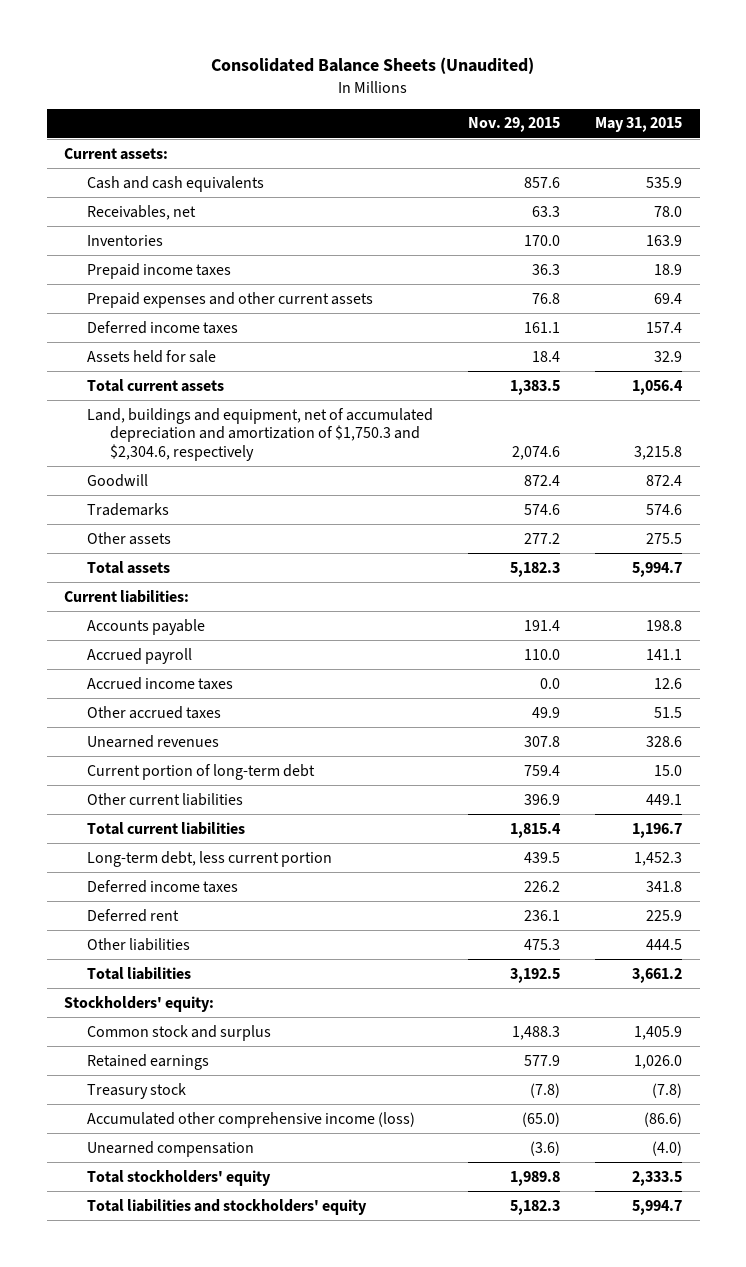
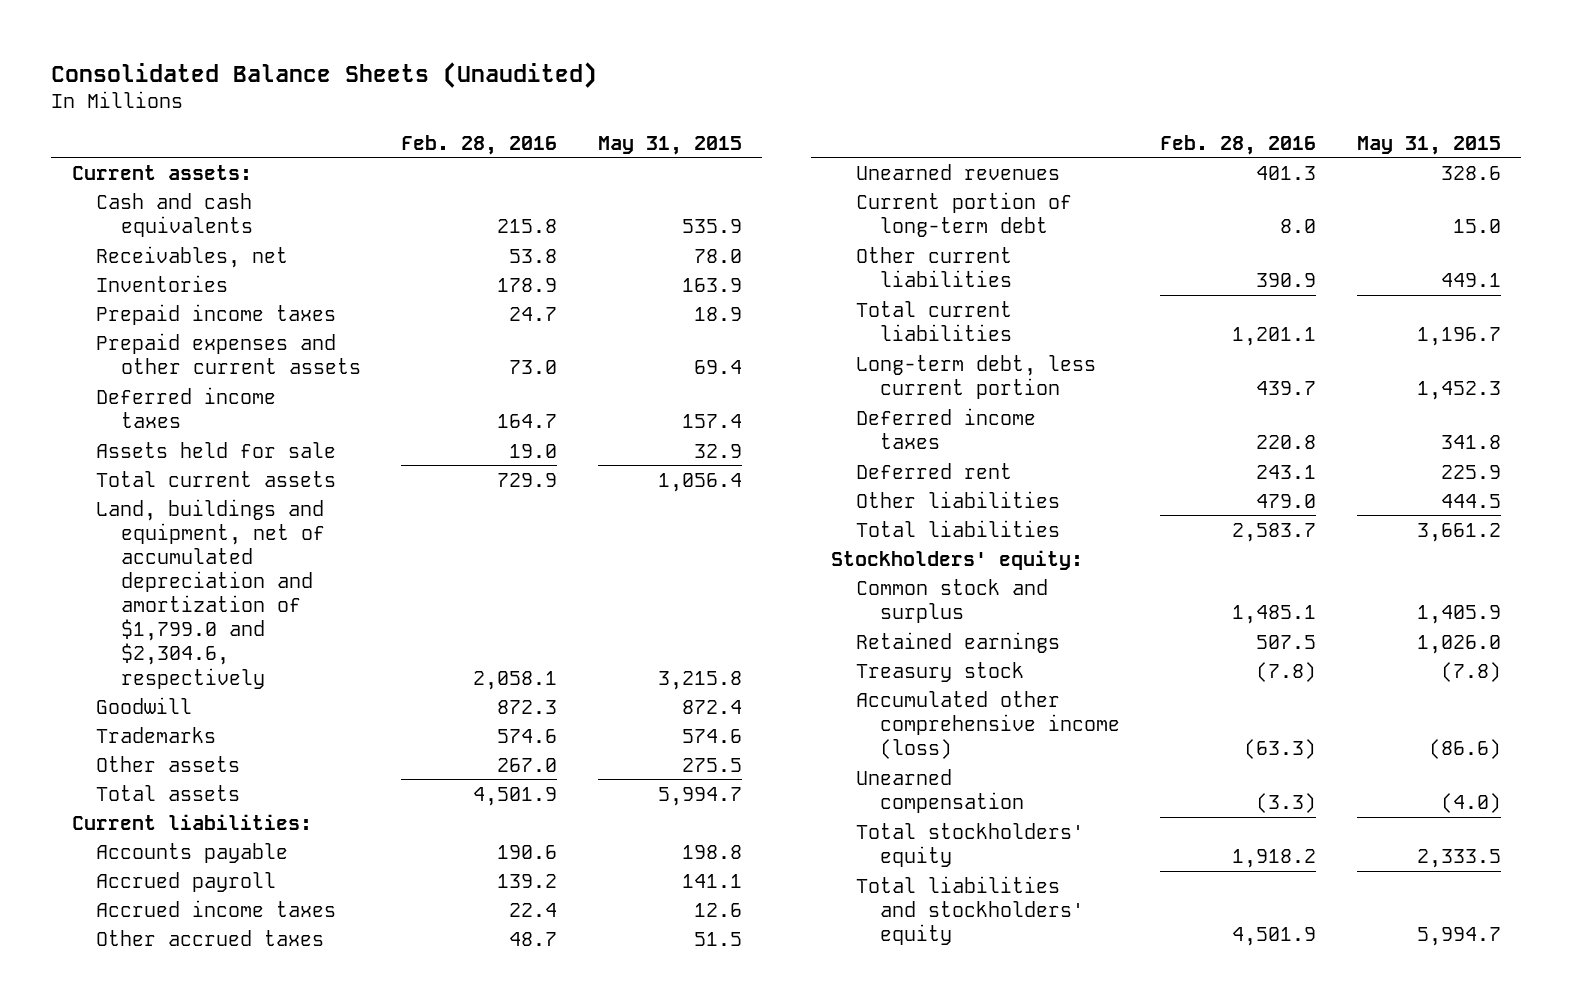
[467,117,560,133] Nov. 29, 2015 -> none
none -> [401,134,558,155] Feb. 28, 2016
[86,407,433,461] Land, buildings and equipment, net of accumulated depreciation and amortization of $1,750.3 and $2,304.6, respectively -> [96,498,325,689] Land, buildings and equipment, net of accumulated depreciation and amortization of $1,799.0 and $2,304.6, respectively

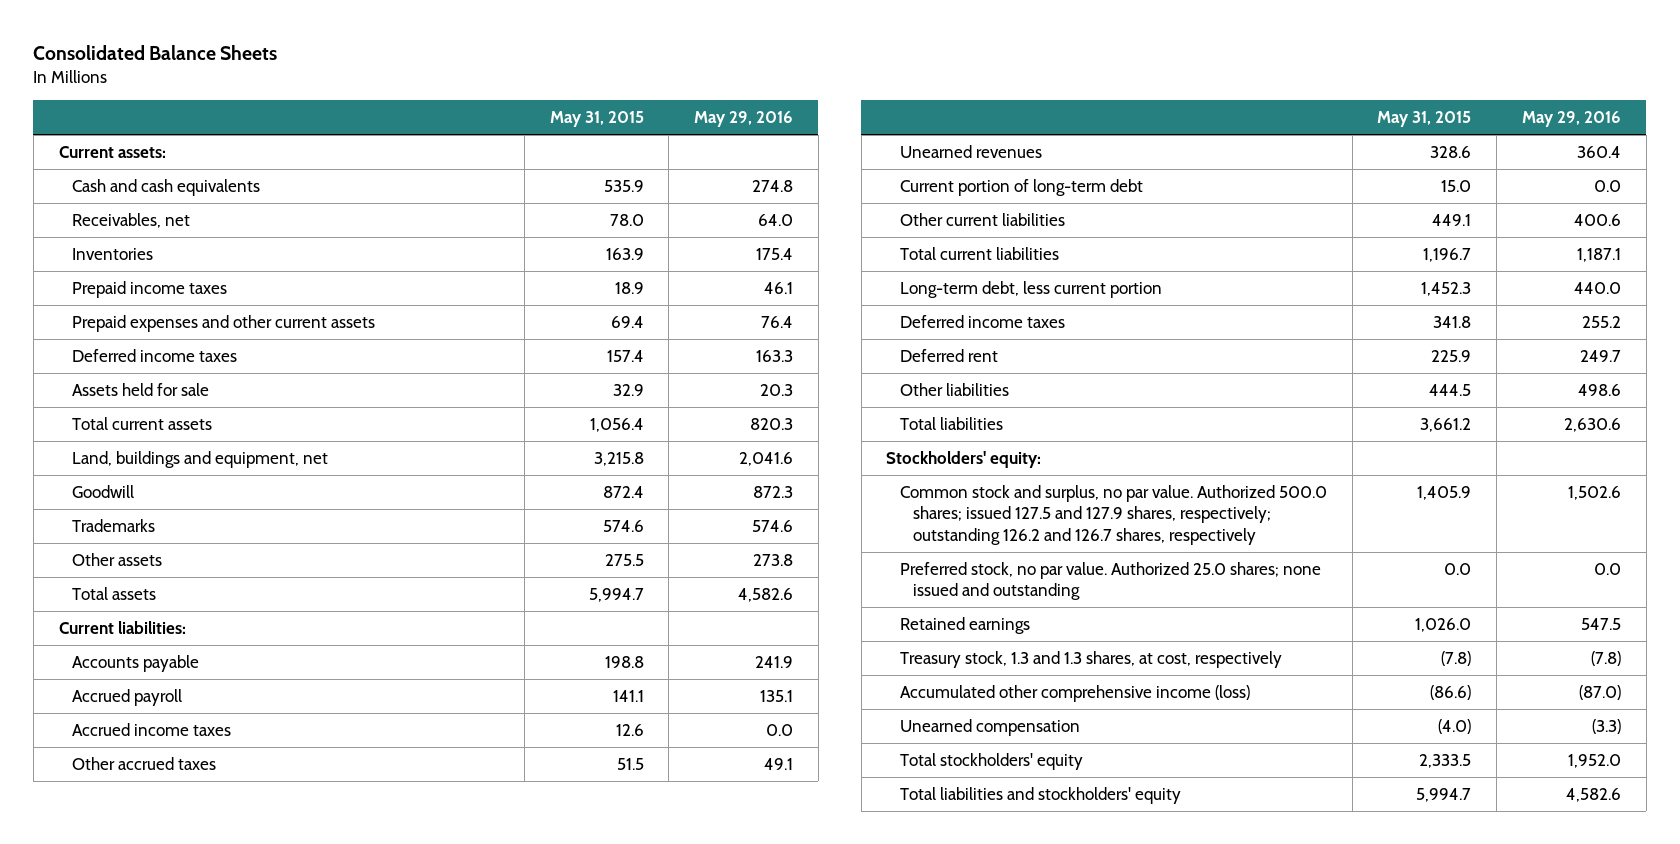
[51,61,598,88] Consolidated Balance Sheets (Unaudited) -> [33,44,278,60] Consolidated Balance Sheets
[401,134,558,155] Feb. 28, 2016 -> none
none -> [694,111,794,128] May 29, 2016
[96,498,325,689] Land, buildings and equipment, net of accumulated depreciation and amortization of $1,799.0 and $2,304.6, respectively -> [72,450,329,468] Land, buildings and equipment, net
[855,578,1048,623] Common stock and surplus -> [899,484,1327,545] Common stock and surplus, no par value. Authorized 500.0 shares; issued 127.5 and 127.9 shares, respectively; outstanding 126.2 and 126.7 shares, respectively
none -> [899,561,1321,601] Preferred stock, no par value. Authorized 25.0 shares; none issued and outstanding
[855,661,1024,682] Treasury stock -> [899,650,1282,668] Treasury stock, 1.3 and 1.3 shares, at cost, respectively

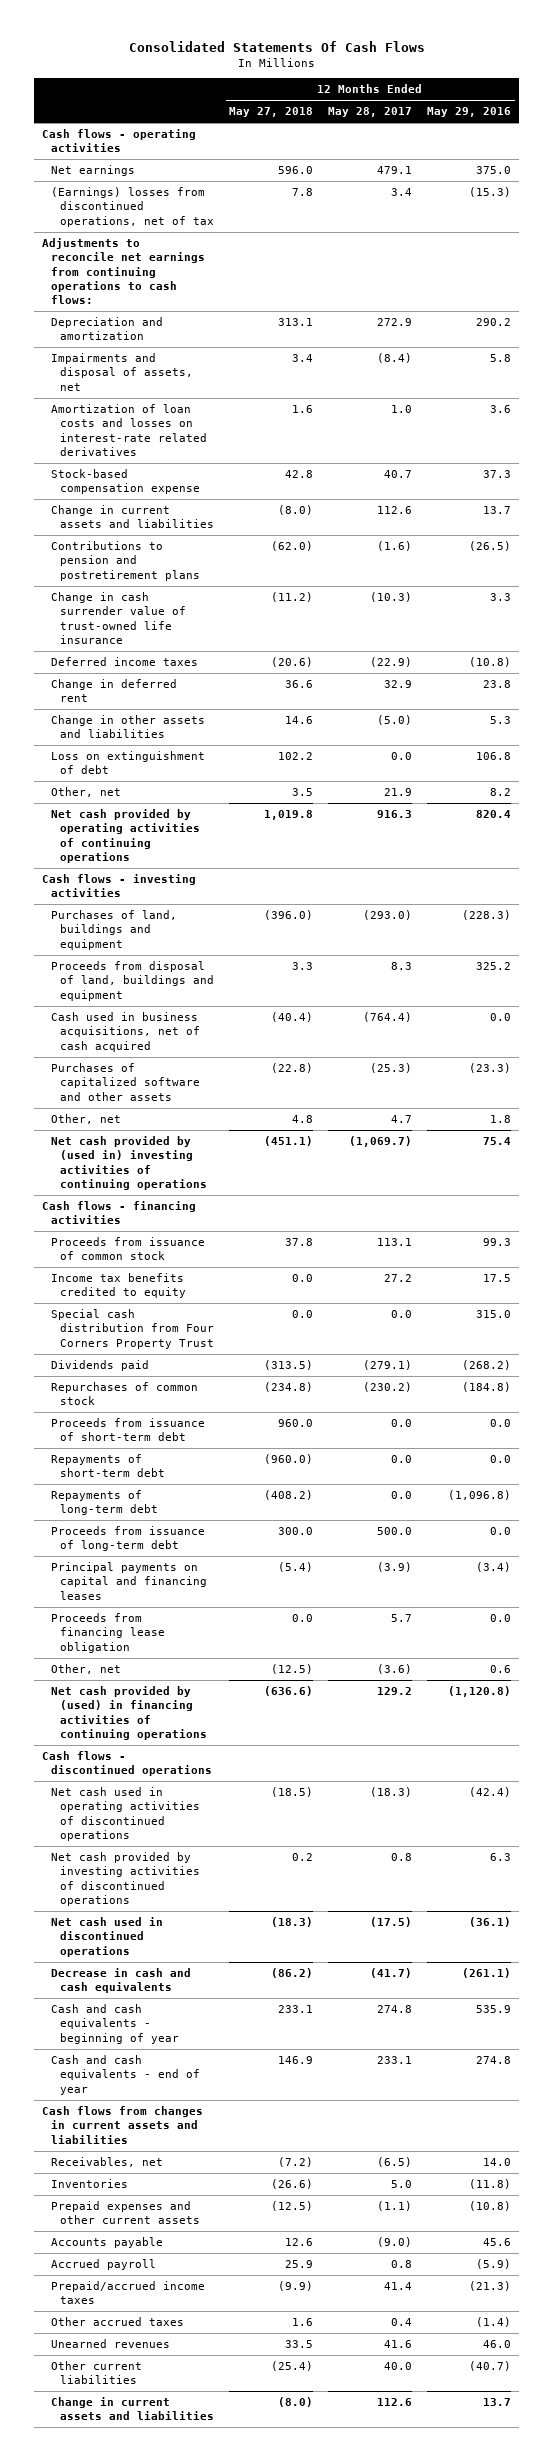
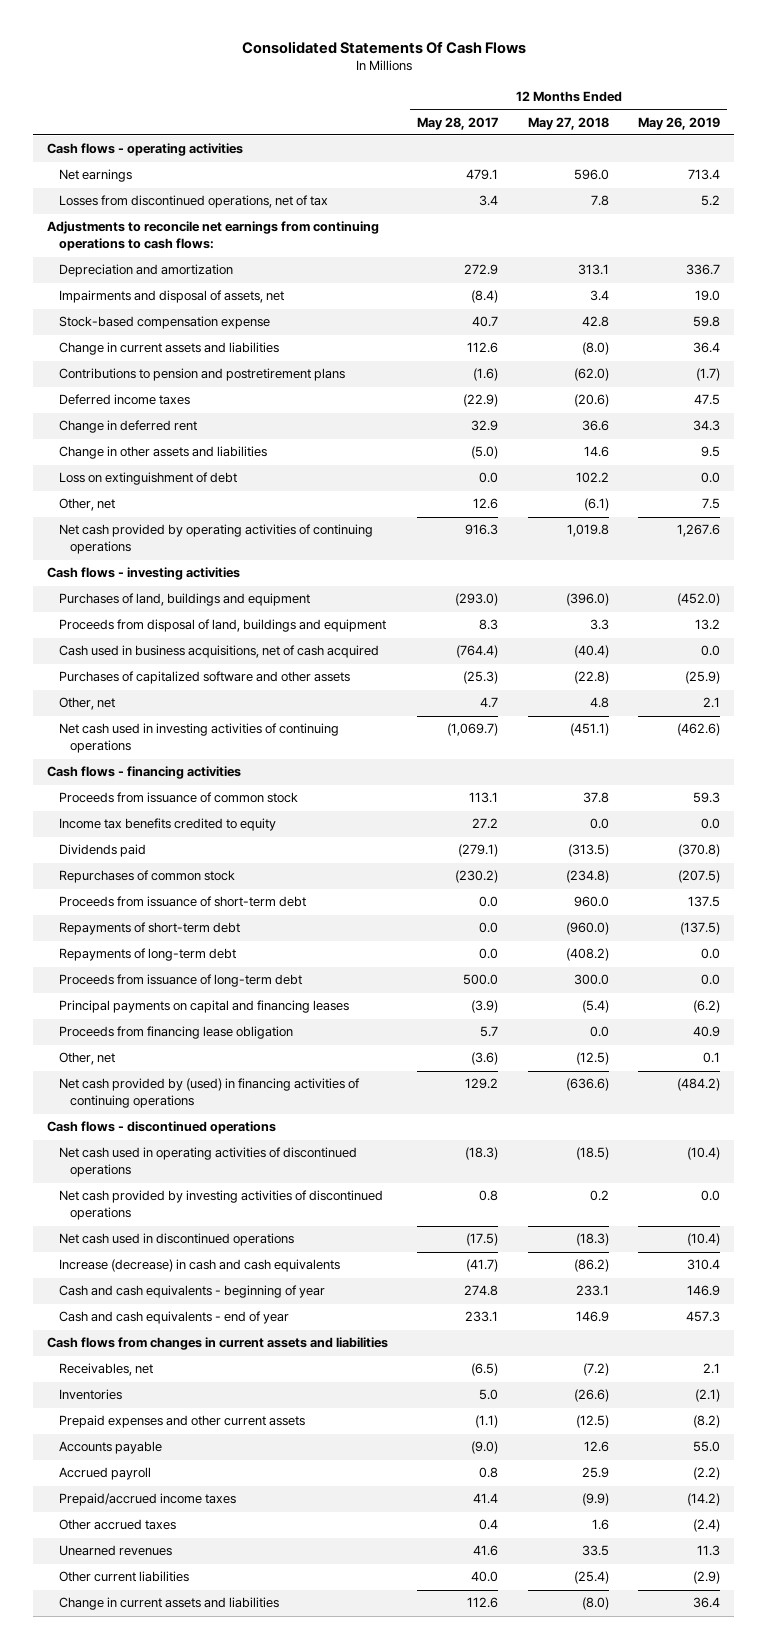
[427,107,512,118] May 29, 2016 -> none
none -> [637,116,720,130] May 26, 2019
[51,187,215,227] (Earnings) losses from discontinued operations, net of tax -> [58,195,328,209] Losses from discontinued operations, net of tax
[51,404,208,456] Amortization of loan costs and losses on interest-rate related derivatives -> none
[51,592,187,644] Change in cash surrender value of trust-owned life insurance -> none
[292,788,314,797] 3.5 -> [583,498,609,512] (6.1)
[384,788,413,797] 21.9 -> [473,498,499,510] 12.6
[51,1136,208,1190] Net cash provided by (used in) investing activities of continuing operations -> [58,723,339,754] Net cash used in investing activities of continuing operations
[51,1309,215,1349] Special cash distribution from Four Corners Property Trust -> none
[51,1968,192,1994] Decrease in cash and cash equivalents -> [58,1259,340,1273] Increase (decrease) in cash and cash equivalents

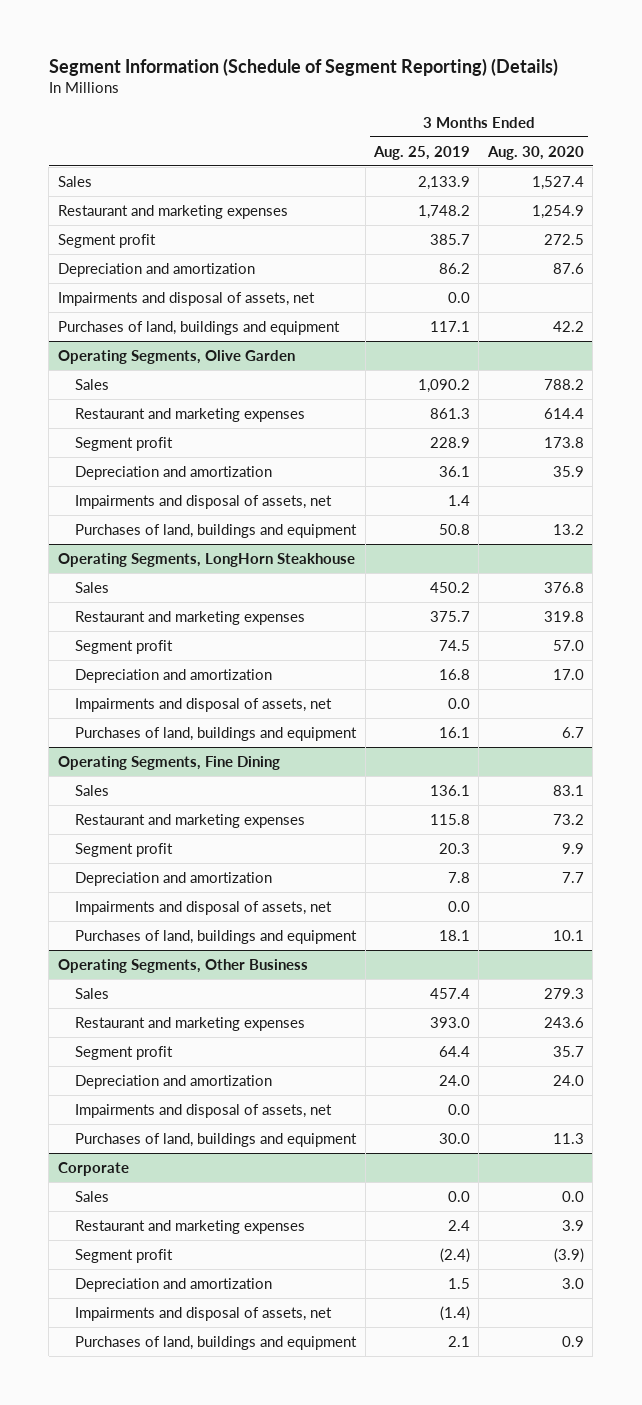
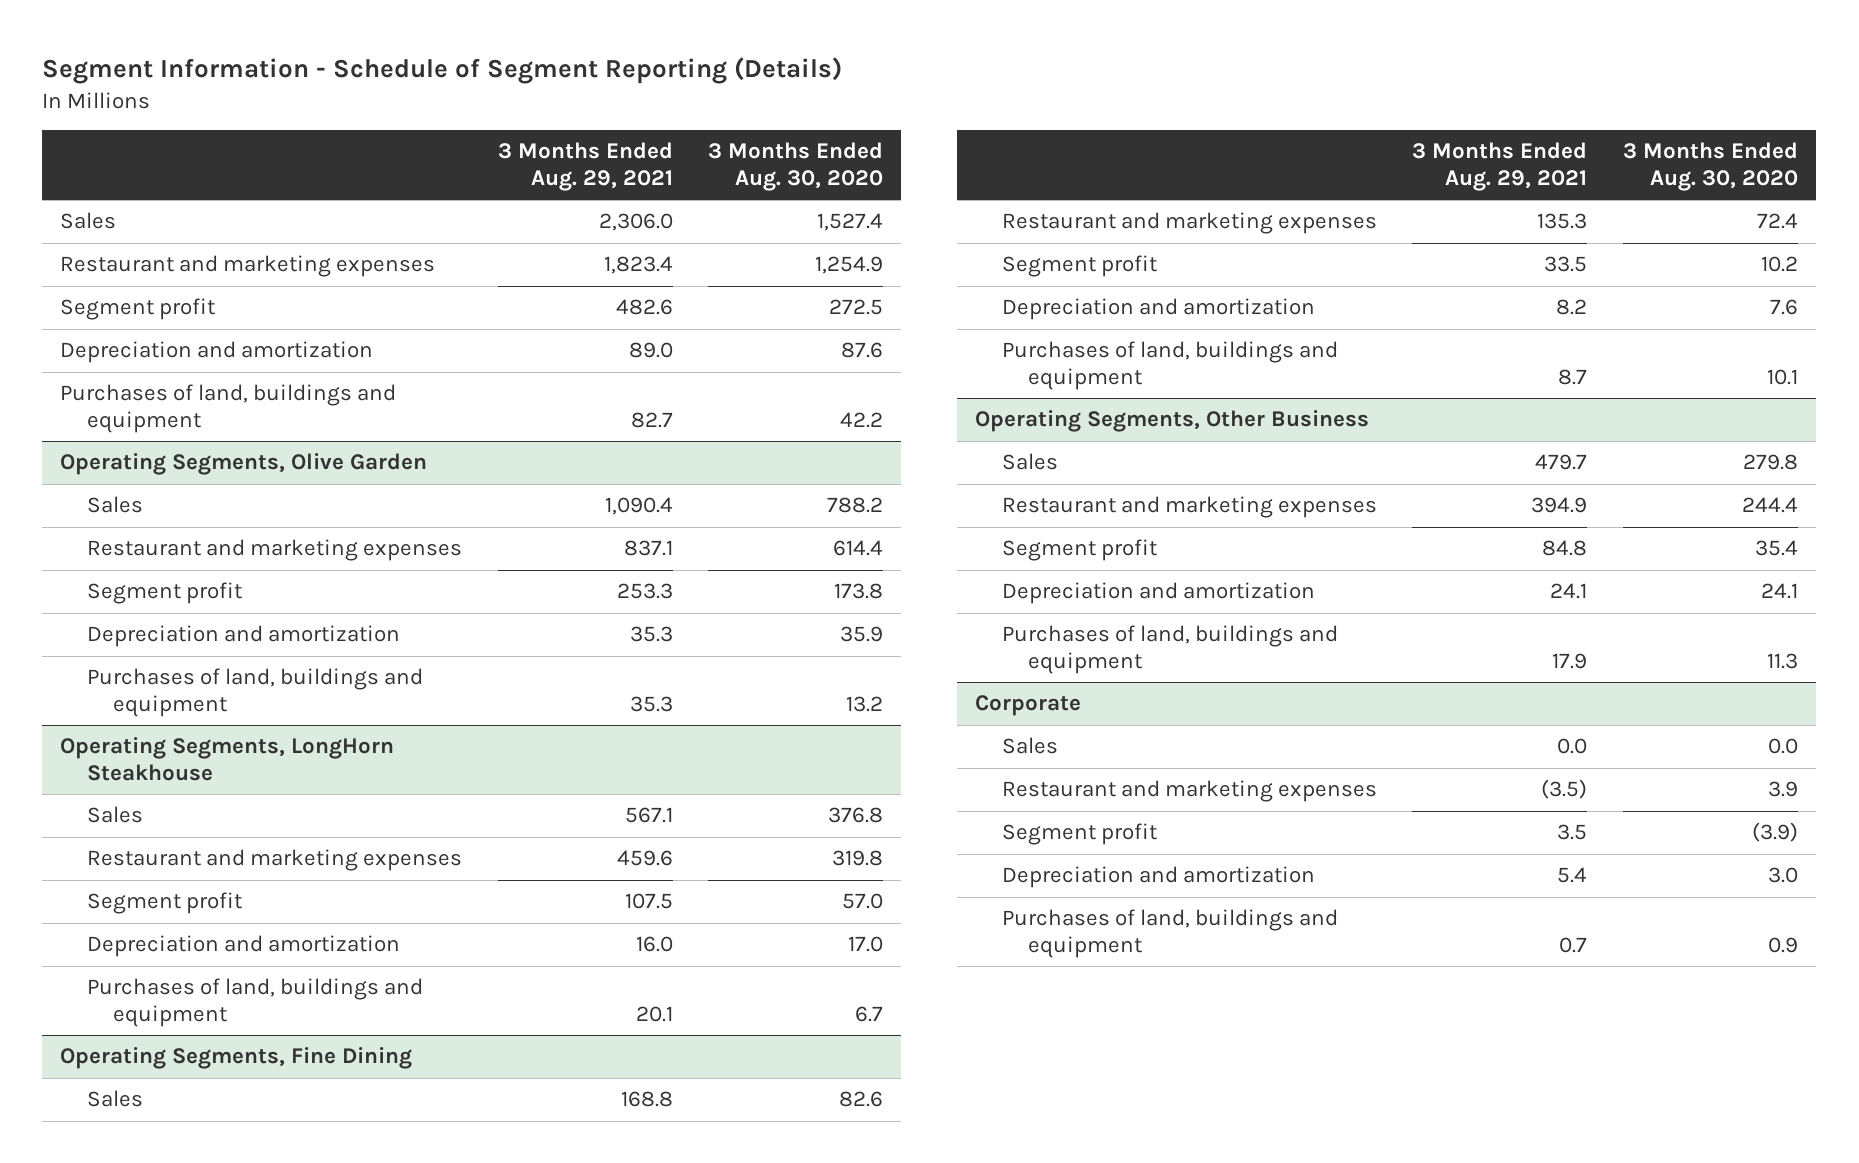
[48,57,558,76] Segment Information (Schedule of Segment Reporting) (Details) -> [42,57,843,85] Segment Information - Schedule of Segment Reporting (Details)
[372,145,470,160] Aug. 25, 2019 -> none
none -> [497,142,673,191] 3 Months Ended Aug. 29, 2021
[57,291,315,306] Impairments and disposal of assets, net -> none
[75,494,333,509] Impairments and disposal of assets, net -> none
[75,697,333,712] Impairments and disposal of assets, net -> none
[75,900,333,915] Impairments and disposal of assets, net -> none
[552,784,584,796] 83.1 -> [839,1091,884,1108] 82.6
[552,813,584,825] 73.2 -> [1757,213,1799,230] 72.4
[561,842,584,854] 9.9 -> [1761,256,1799,273] 10.2
[561,871,584,883] 7.7 -> [1770,299,1799,316] 7.6
[75,1103,333,1118] Impairments and disposal of assets, net -> none
[543,987,584,999] 279.3 -> [1743,454,1799,471] 279.8
[543,1016,584,1028] 243.6 -> [1742,497,1799,514] 244.4
[552,1045,584,1057] 35.7 -> [1755,540,1799,557] 35.4
[552,1074,584,1086] 24.0 -> [1761,583,1799,600] 24.1
[75,1306,333,1321] Impairments and disposal of assets, net -> none

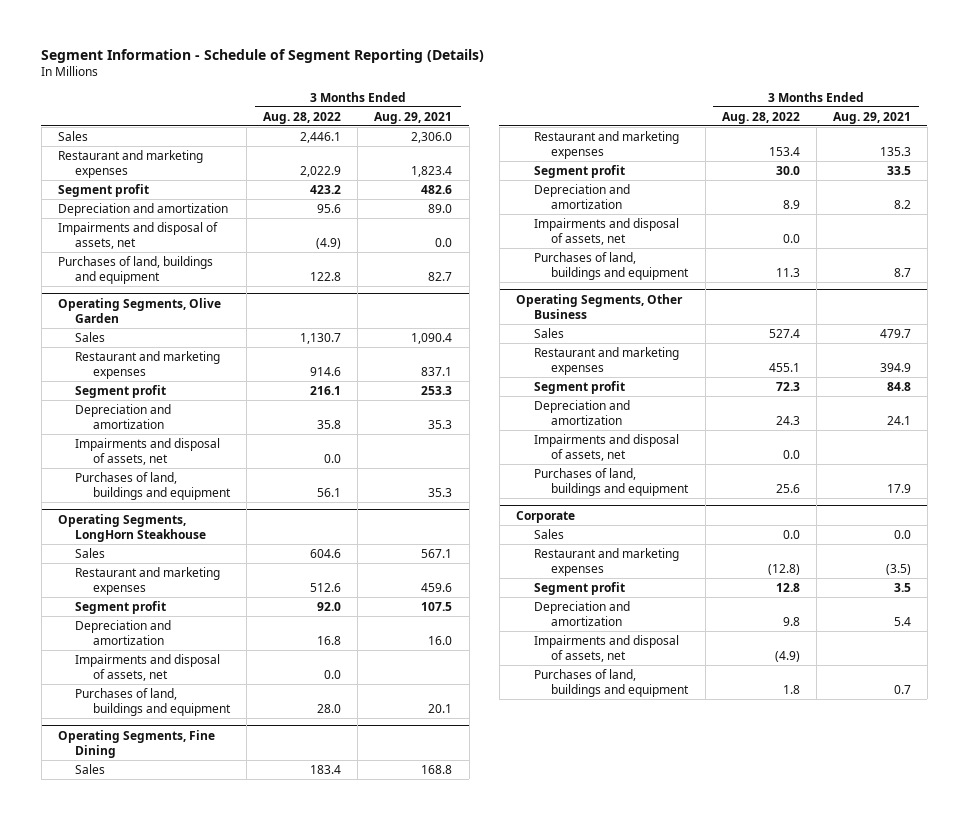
[708,142,884,191] 3 Months Ended Aug. 30, 2020 -> none
none -> [263,111,342,124] Aug. 28, 2022
none -> [57,221,218,250] Impairments and disposal of assets, net
none -> [75,437,221,466] Impairments and disposal of assets, net
none -> [75,653,221,682] Impairments and disposal of assets, net
none -> [533,217,679,246] Impairments and disposal of assets, net
none -> [533,433,679,462] Impairments and disposal of assets, net
none -> [533,634,679,663] Impairments and disposal of assets, net

